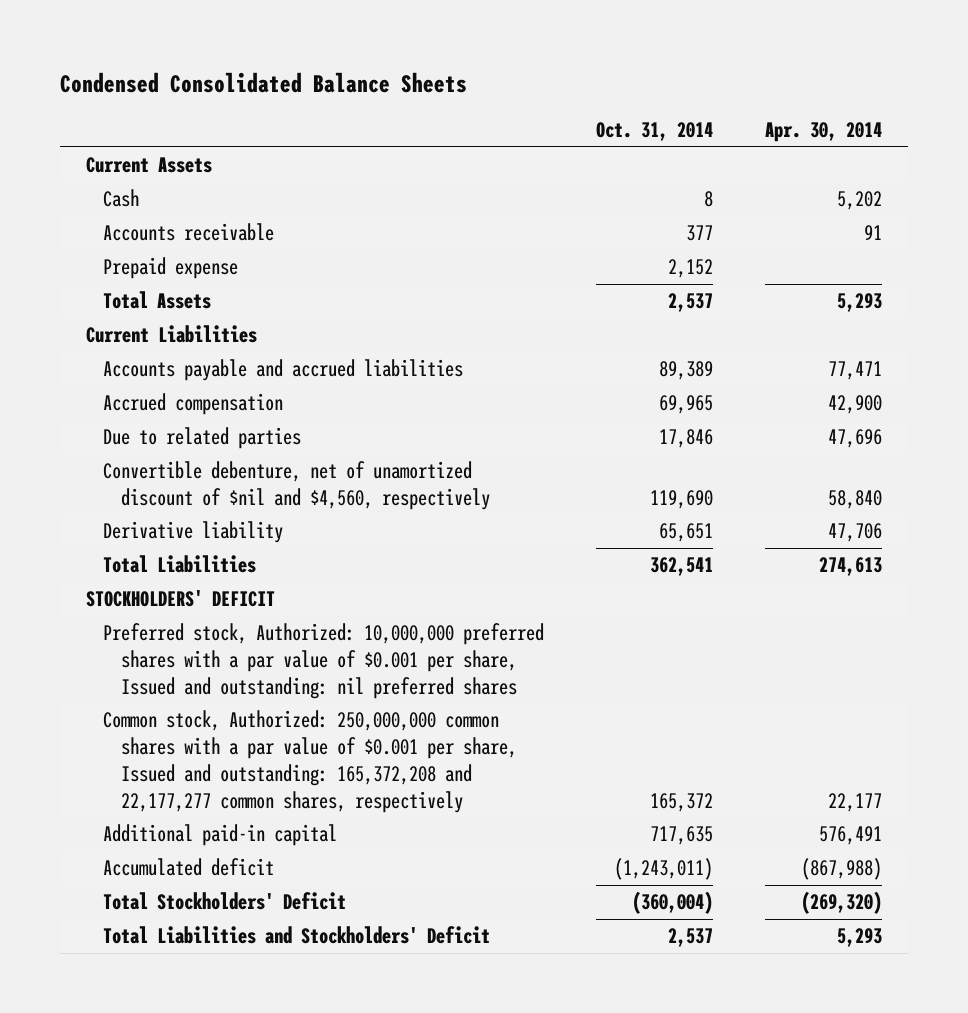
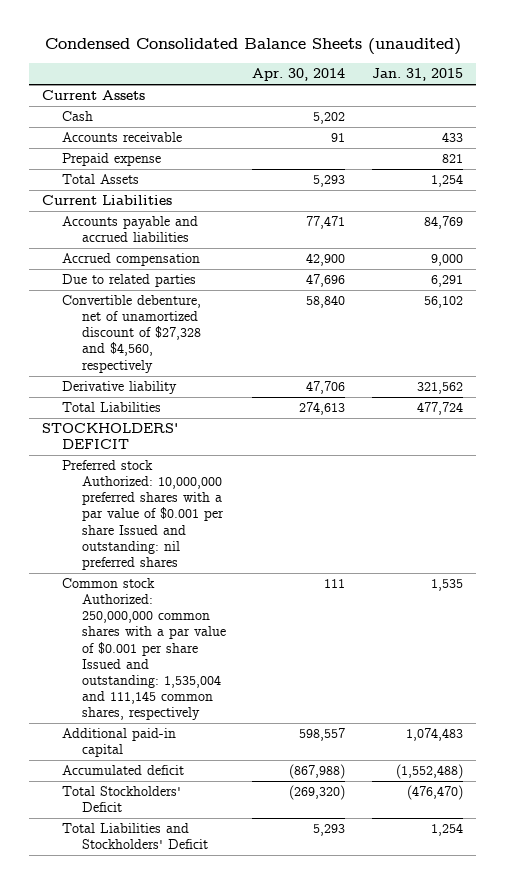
[59,72,467,94] Condensed Consolidated Balance Sheets -> [44,38,461,56] Condensed Consolidated Balance Sheets (unaudited)
[596,122,714,142] Oct. 31, 2014 -> none
none -> [372,68,464,82] Jan. 31, 2015
[103,461,490,511] Convertible debenture, net of unamortized discount of $nil and $4,560, respectively -> [61,295,201,373] Convertible debenture, net of unamortized discount of $27,328 and $4,560, respectively
[103,623,545,699] Preferred stock, Authorized: 10,000,000 preferred shares with a par value of $0.001 per share, Issued and outstanding: nil preferred shares -> [61,460,224,570] Preferred stock Authorized: 10,000,000 preferred shares with a par value of $0.001 per share Issued and outstanding: nil preferred shares
[103,710,517,813] Common stock, Authorized: 250,000,000 common shares with a par value of $0.001 per share, Issued and outstanding: 165,372,208 and 22,177,277 common shares, respectively -> [61,578,226,720] Common stock Authorized: 250,000,000 common shares with a par value of $0.001 per share Issued and outstanding: 1,535,004 and 111,145 common shares, respectively
[828,792,883,812] 22,177 -> [324,579,346,589] 111
[819,826,883,846] 576,491 -> [299,728,346,742] 598,557

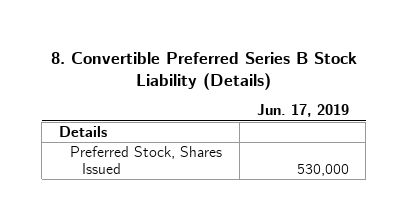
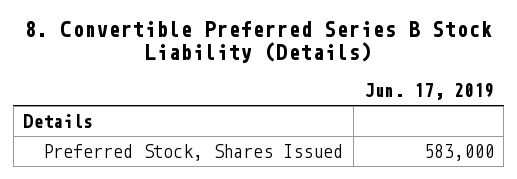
[296,164,349,177] 530,000 -> [423,143,494,161] 583,000

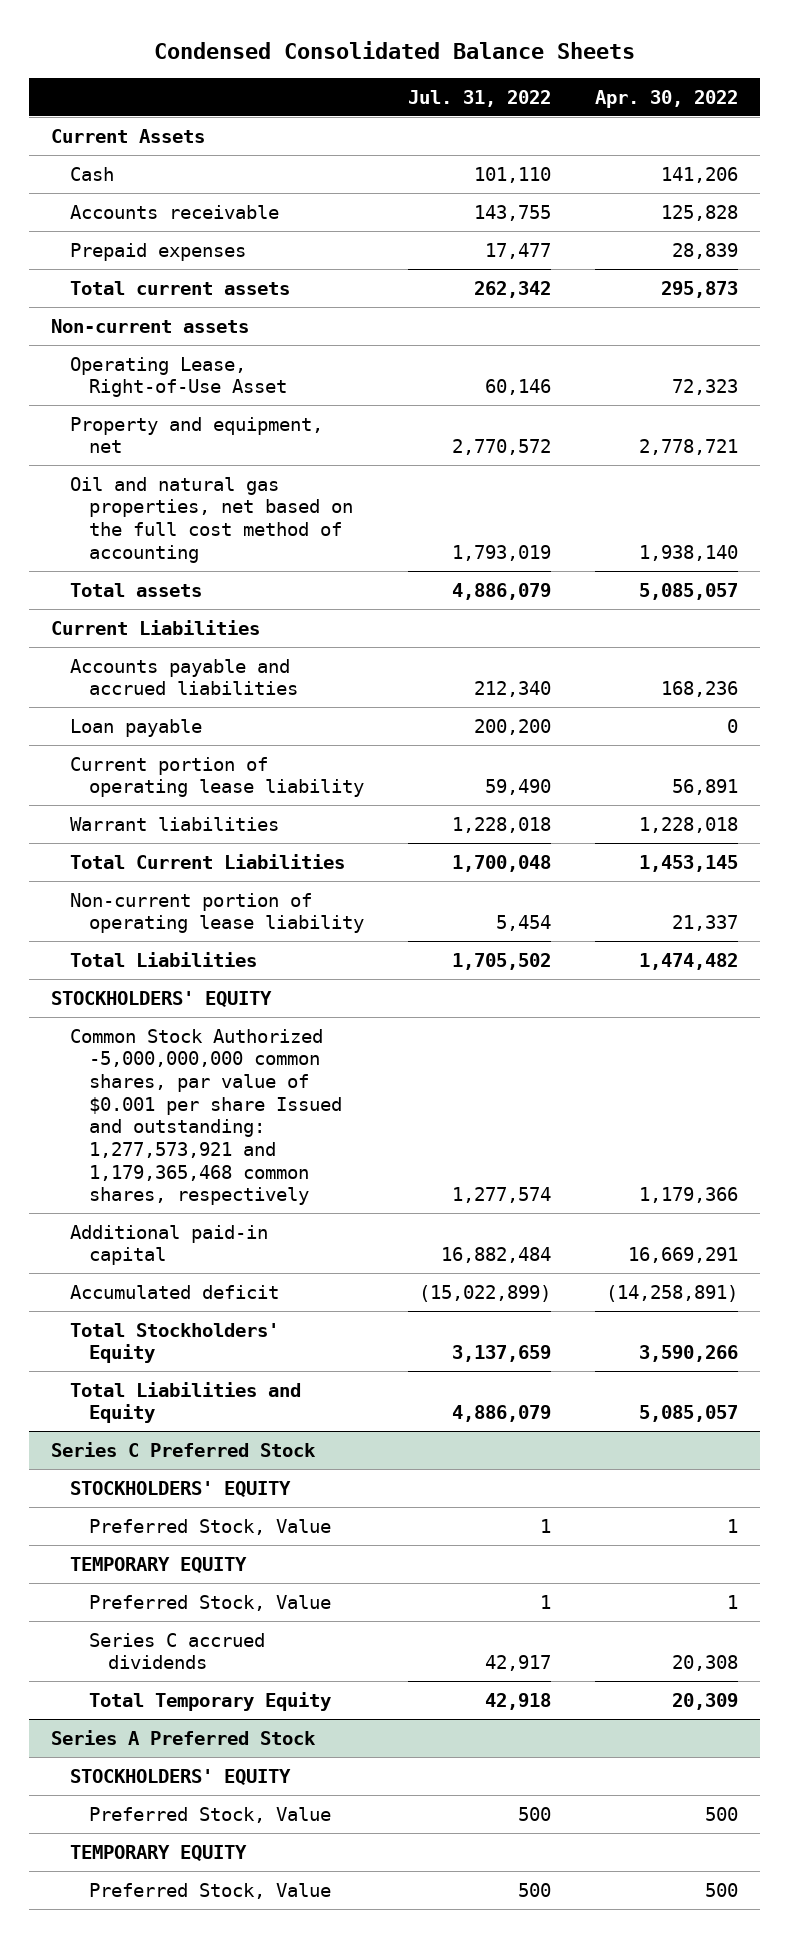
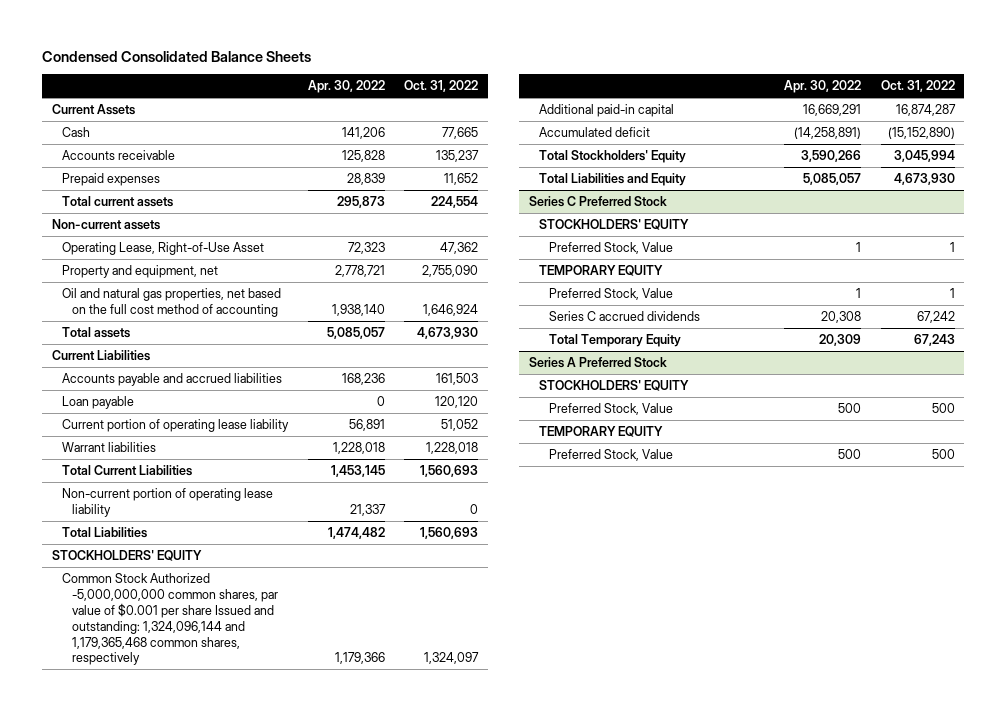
[408,89,552,107] Jul. 31, 2022 -> none
none -> [404,80,479,93] Oct. 31, 2022
[70,1028,342,1206] Common Stock Authorized -5,000,000,000 common shares, par value of $0.001 per share Issued and outstanding: 1,277,573,921 and 1,179,365,468 common shares, respectively -> [62,573,278,666] Common Stock Authorized -5,000,000,000 common shares, par value of $0.001 per share Issued and outstanding: 1,324,096,144 and 1,179,365,468 common shares, respectively

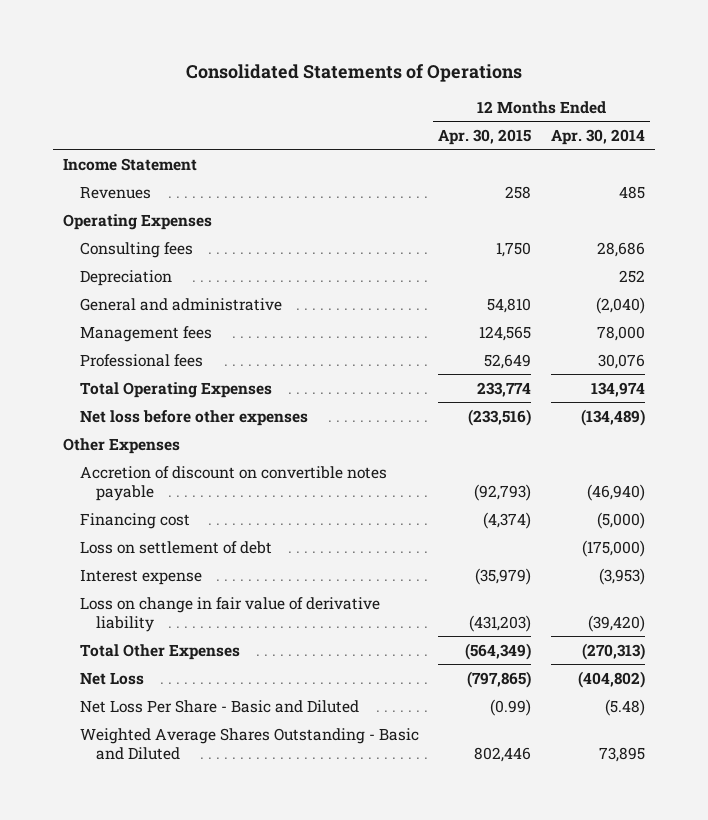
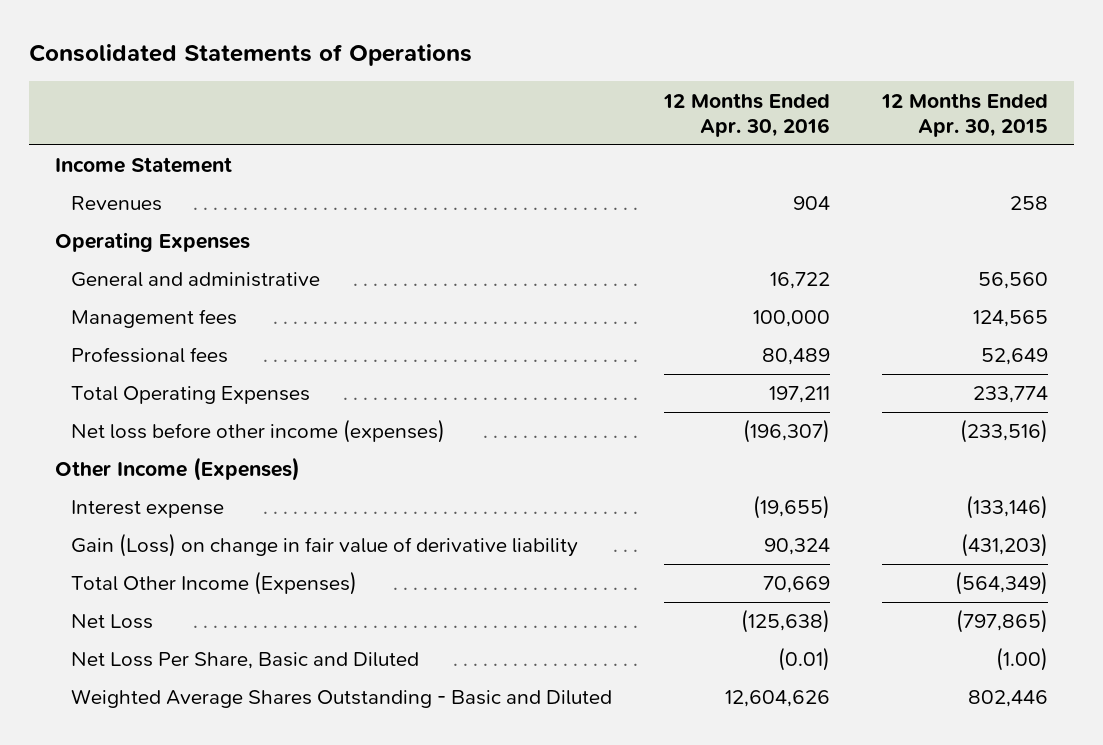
[550,128,645,145] Apr. 30, 2014 -> none
none -> [662,92,830,137] 12 Months Ended Apr. 30, 2016
[79,241,193,258] Consulting fees -> none
[79,269,172,286] Depreciation -> none
[487,297,532,313] 54,810 -> [977,272,1048,290] 56,560
[79,465,387,501] Accretion of discount on convertible notes payable -> none
[79,512,190,529] Financing cost -> none
[79,540,272,554] Loss on settlement of debt -> none
[79,409,308,426] Net loss before other expenses -> [70,419,445,444] Net loss before other income (expenses)
[63,437,181,454] Other Expenses -> [54,457,300,482] Other Income (Expenses)
[475,567,532,585] (35,979) -> [965,495,1048,520] (133,146)
[79,596,380,632] Loss on change in fair value of derivative liability -> [70,533,578,558] Gain (Loss) on change in fair value of derivative liability
[79,643,240,660] Total Other Expenses -> [70,571,357,596] Total Other Income (Expenses)
[79,699,359,713] Net Loss Per Share - Basic and Diluted -> [70,652,419,670] Net Loss Per Share, Basic and Diluted
[490,698,532,716] (0.99) -> [995,647,1048,672] (1.00)

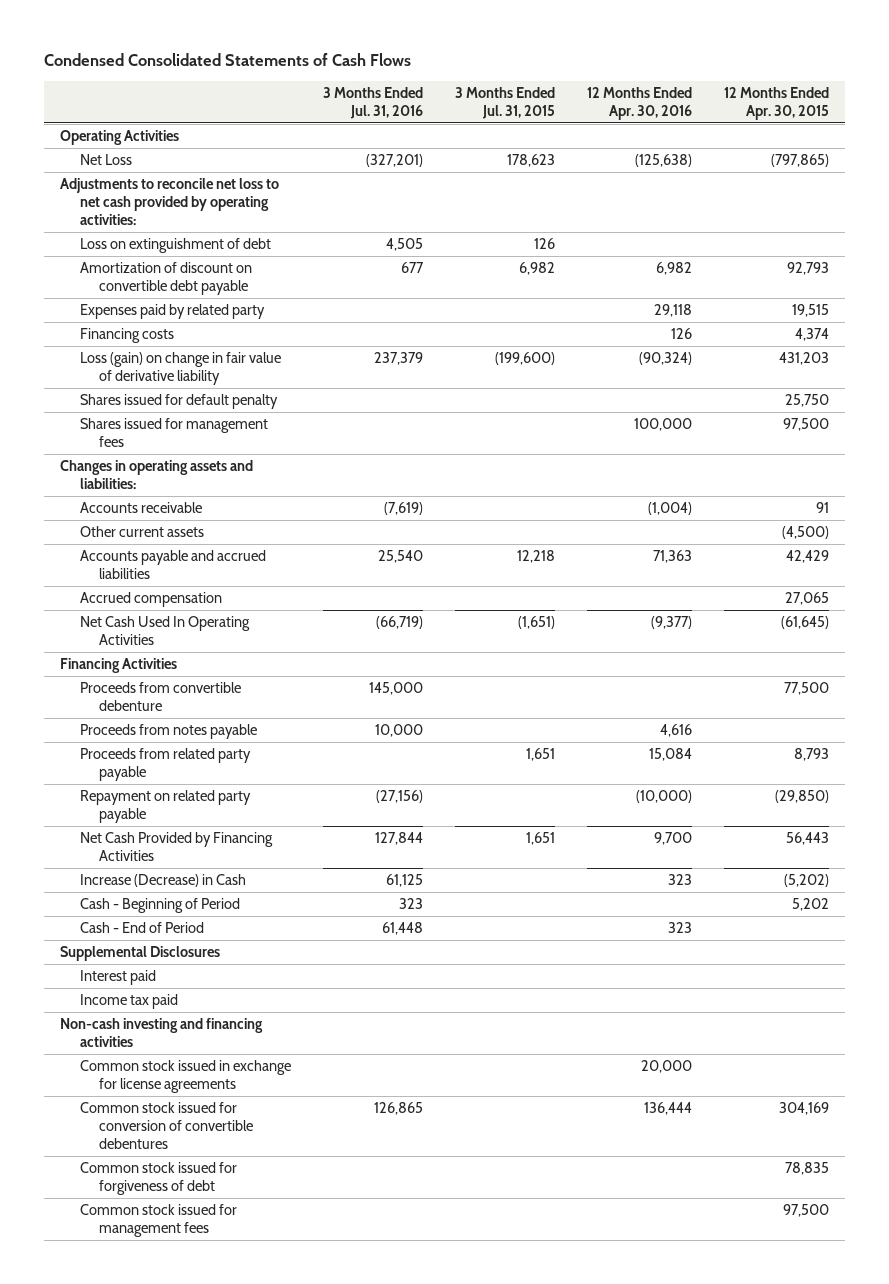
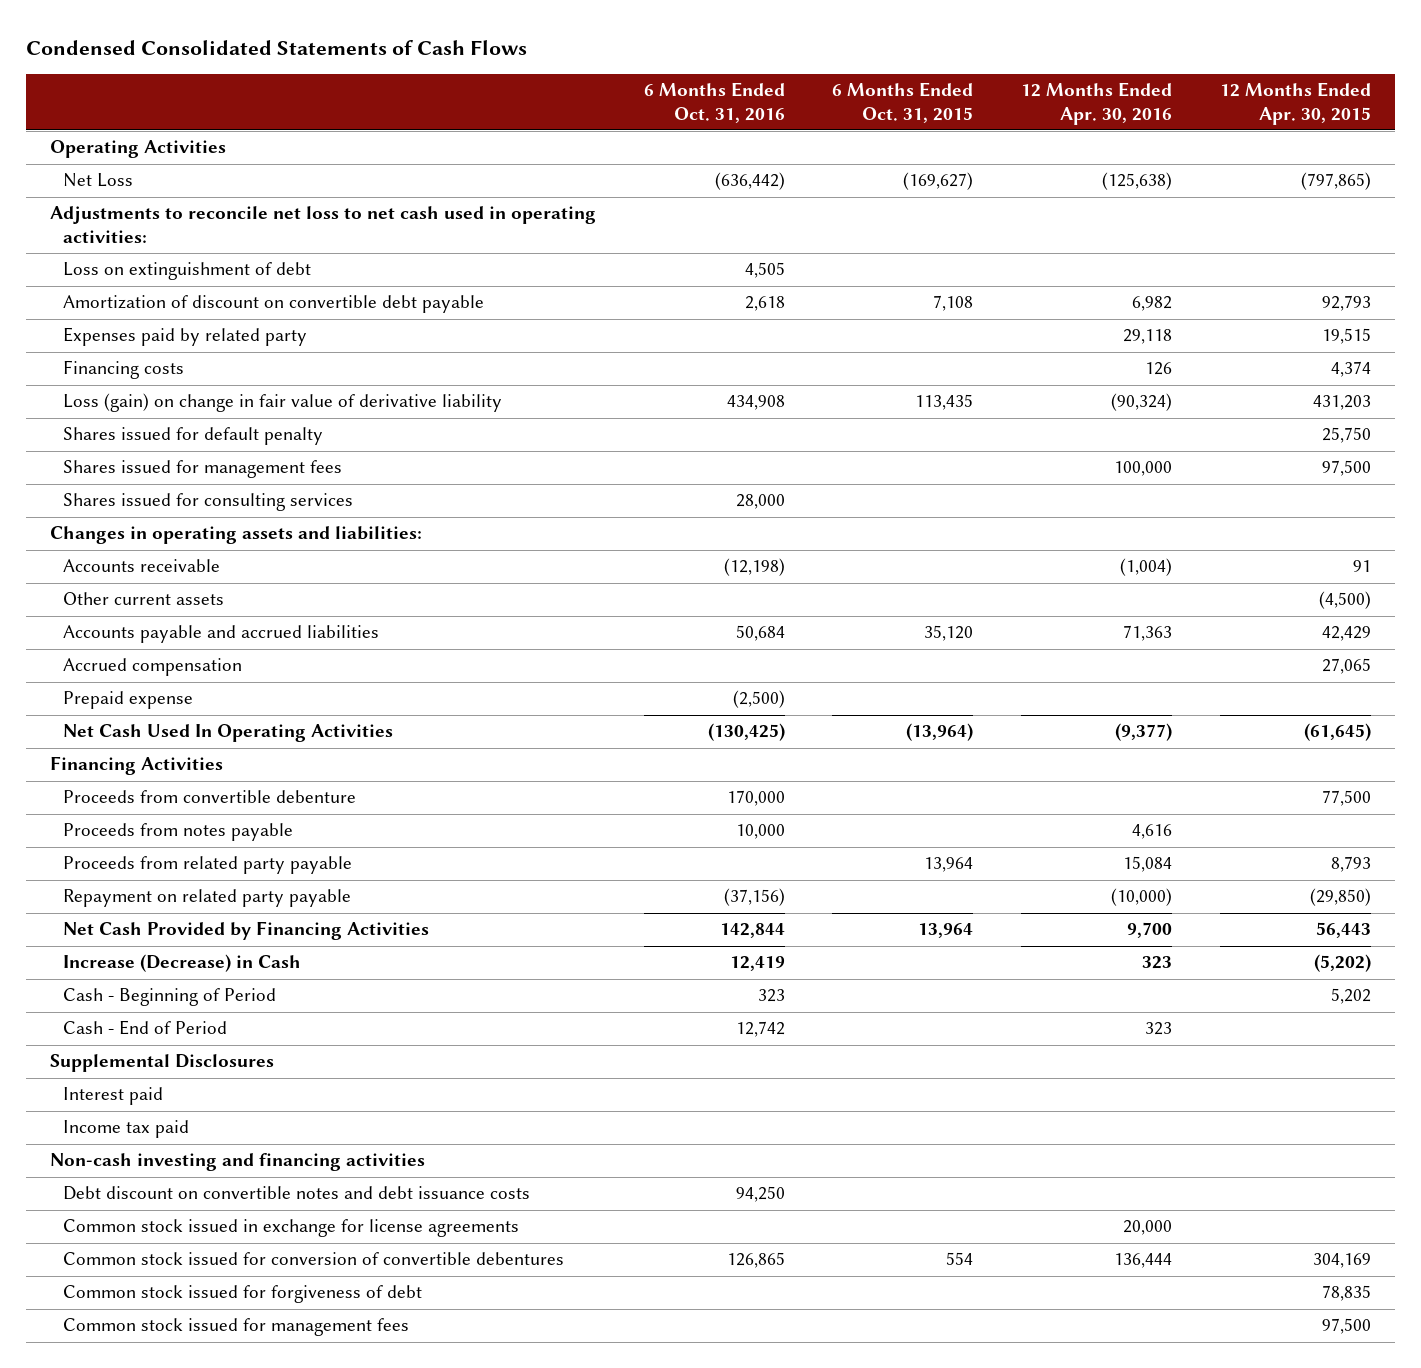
[322,86,423,119] 3 Months Ended Jul. 31, 2016 -> none
[454,86,555,119] 3 Months Ended Jul. 31, 2015 -> none
none -> [643,82,785,123] 6 Months Ended Oct. 31, 2016
none -> [832,82,974,123] 6 Months Ended Oct. 31, 2015
[60,178,280,225] Adjustments to reconcile net loss to net cash provided by operating activities: -> [49,206,596,244] Adjustments to reconcile net loss to net cash used in operating activities:
none -> [63,493,354,512] Shares issued for consulting services
none -> [63,691,194,710] Prepaid expense
none -> [63,1186,531,1201] Debt discount on convertible notes and debt issuance costs

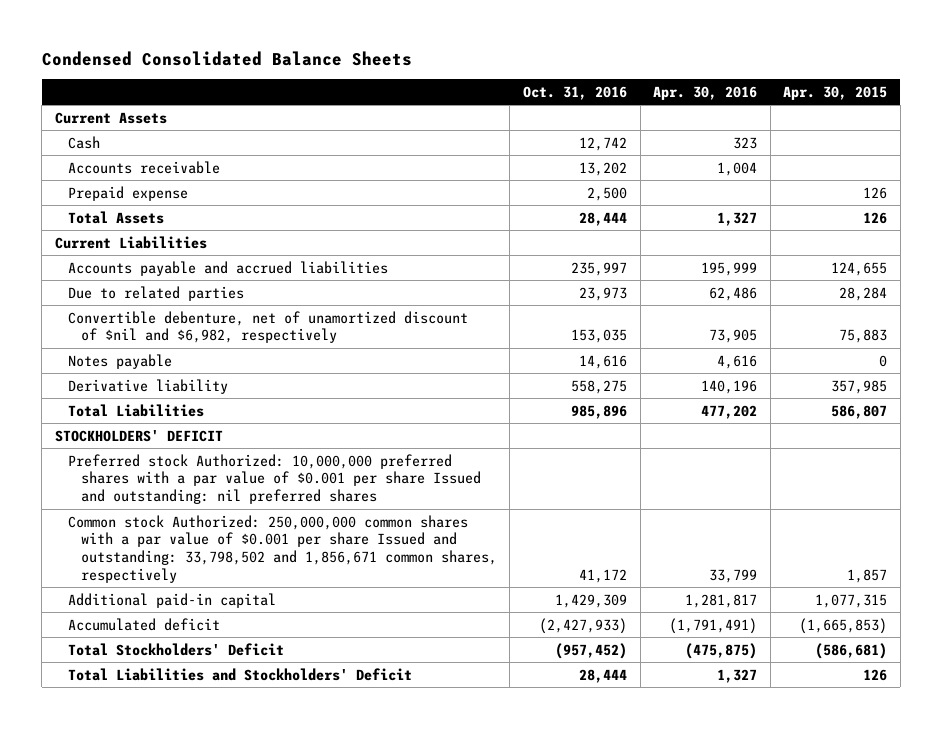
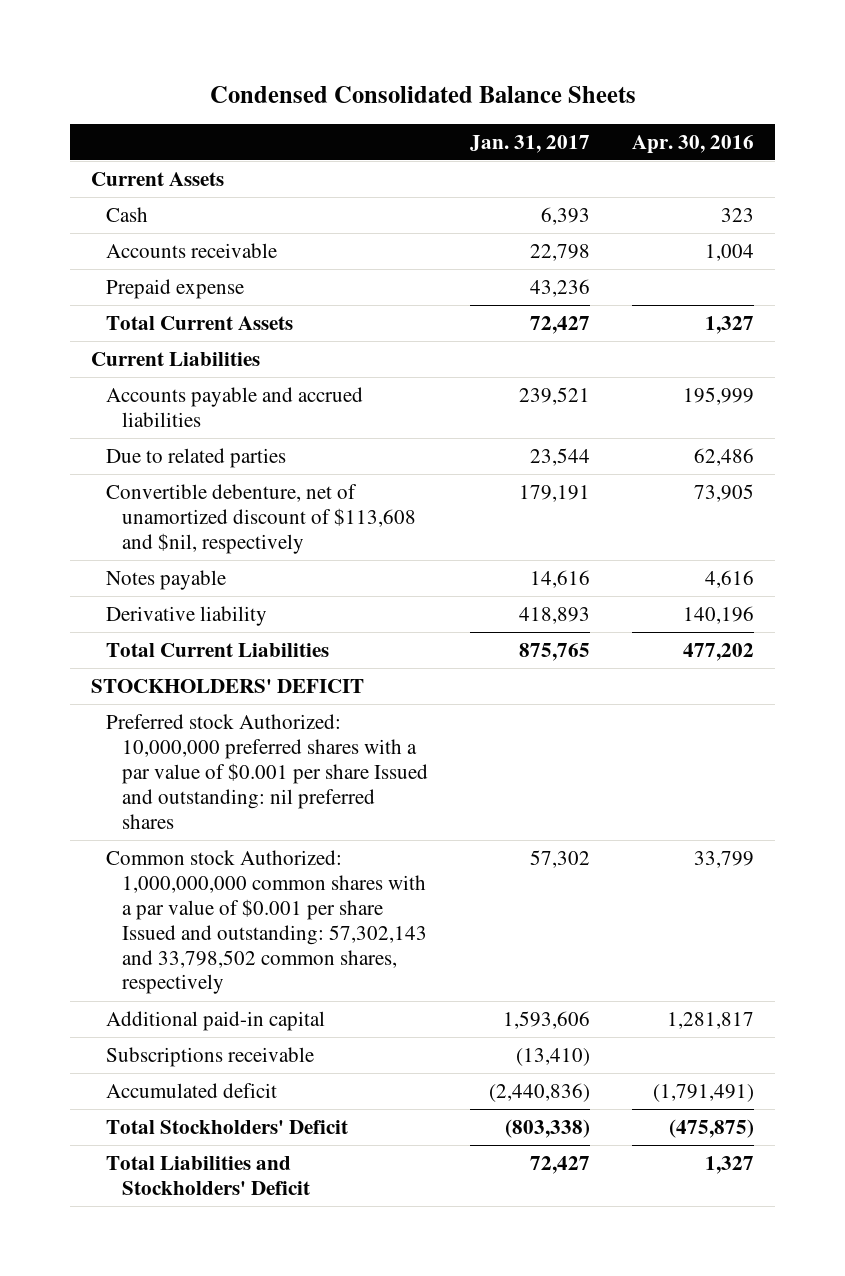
[522,86,627,101] Oct. 31, 2016 -> none
[783,86,888,101] Apr. 30, 2015 -> none
none -> [470,134,591,153] Jan. 31, 2017
[67,210,164,224] Total Assets -> [106,316,294,331] Total Current Assets
[67,310,468,344] Convertible debenture, net of unamortized discount of $nil and $6,982, respectively -> [106,484,416,554] Convertible debenture, net of unamortized discount of $113,608 and $nil, respectively
[67,403,204,417] Total Liabilities -> [106,643,330,658] Total Current Liabilities
[67,514,497,584] Common stock Authorized: 250,000,000 common shares with a par value of $0.001 per share Issued and outstanding: 33,798,502 and 1,856,671 common shares, respectively -> [106,850,427,995] Common stock Authorized: 1,000,000,000 common shares with a par value of $0.001 per share Issued and outstanding: 57,302,143 and 33,798,502 common shares, respectively
none -> [106,1047,315,1068] Subscriptions receivable

